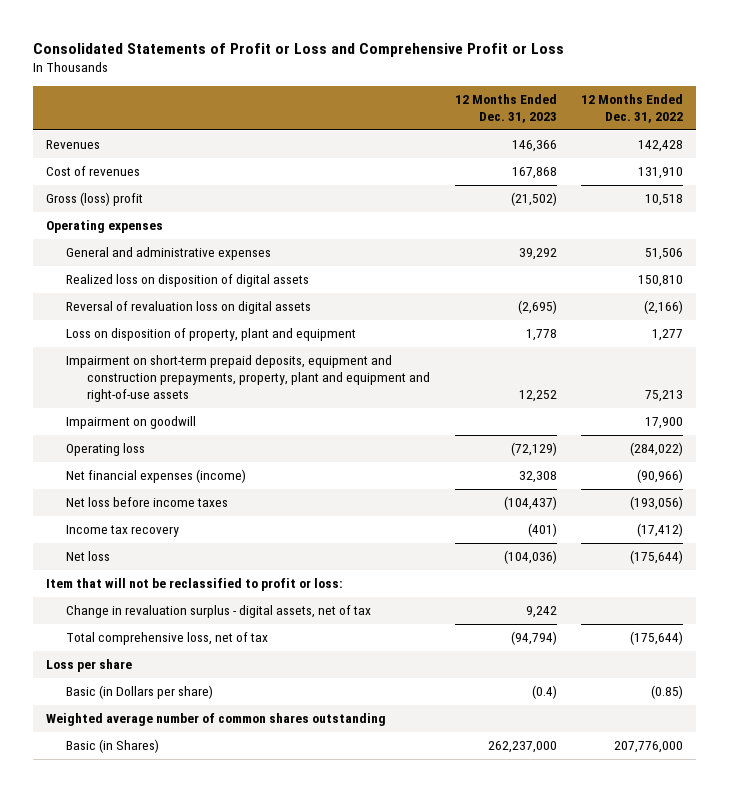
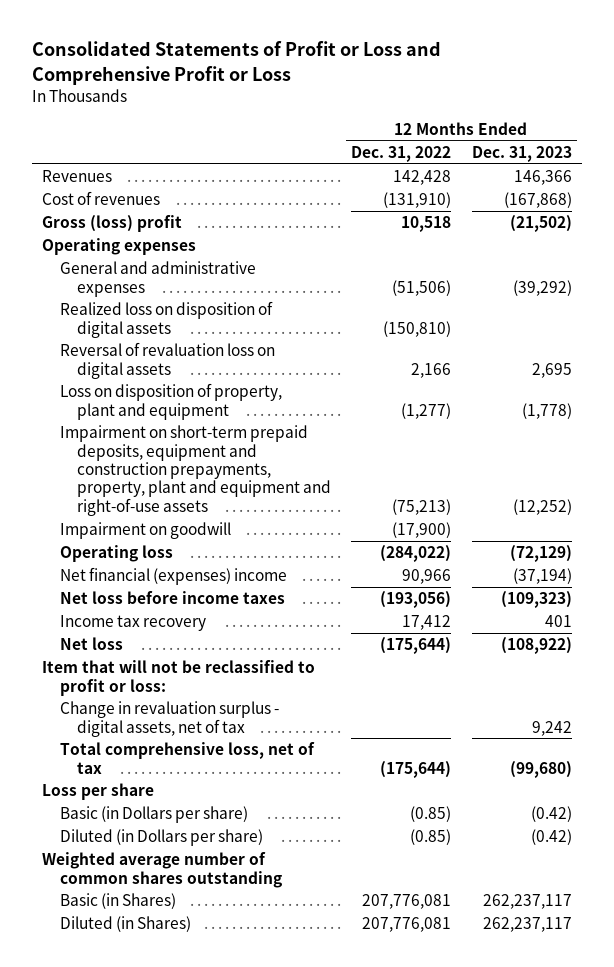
[511,167,557,180] 167,868 -> [503,192,572,209] (167,868)
[638,167,684,180] 131,910 -> [383,192,452,209] (131,910)
[518,248,557,261] 39,292 -> [512,279,572,296] (39,292)
[645,248,684,261] 51,506 -> [392,279,452,296] (51,506)
[638,275,684,288] 150,810 -> [383,320,452,337] (150,810)
[517,300,557,315] (2,695) -> [531,362,572,378] 2,695
[644,300,684,315] (2,166) -> [411,362,452,378] 2,166
[525,329,557,342] 1,778 -> [521,402,572,419] (1,778)
[652,329,684,342] 1,277 -> [401,402,452,419] (1,277)
[518,390,557,403] 12,252 -> [512,498,572,515] (12,252)
[645,390,684,403] 75,213 -> [392,498,452,515] (75,213)
[645,417,684,430] 17,900 -> [392,522,452,539] (17,900)
[66,469,247,484] Net financial expenses (income) -> [59,567,287,586] Net financial (expenses) income
[518,471,557,484] 32,308 -> [512,568,572,585] (37,194)
[637,469,684,484] (90,966) -> [402,569,452,585] 90,966
[503,496,557,511] (104,437) -> [500,591,572,609] (109,323)
[527,523,557,538] (401) -> [544,615,572,628] 401
[637,523,684,538] (17,412) -> [402,615,452,631] 17,412
[503,550,557,565] (104,036) -> [500,637,572,655] (108,922)
[510,631,557,646] (94,794) -> [509,760,572,778] (99,680)
[531,685,557,700] (0.4) -> [530,806,572,823] (0.42)
none -> [59,829,263,847] Diluted (in Dollars per share)
[487,741,557,754] 262,237,000 -> [482,894,572,910] 262,237,117
[614,741,684,754] 207,776,000 -> [362,894,452,910] 207,776,081
none -> [59,916,191,933] Diluted (in Shares)

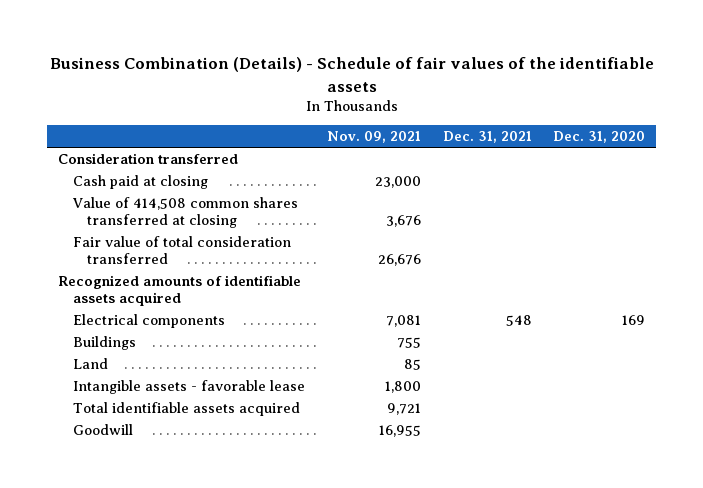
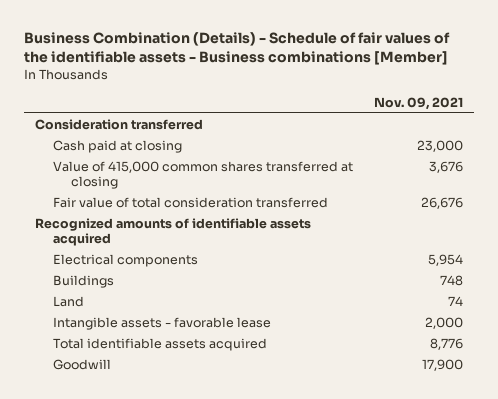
[49,57,654,92] Business Combination (Details) - Schedule of fair values of the identifiable assets -> [24,32,451,66] Business Combination (Details) - Schedule of fair values of the identifiable assets - Business combinations [Member]
[442,131,532,144] Dec. 31, 2021 -> none
[553,131,646,144] Dec. 31, 2020 -> none
[71,196,298,229] Value of 414,508 common shares transferred at closing -> [52,161,353,189] Value of 415,000 common shares transferred at closing
[385,314,421,327] 7,081 -> [428,254,464,267] 5,954
[396,336,421,348] 755 -> [440,275,464,287] 748
[403,358,421,370] 85 -> [448,296,464,307] 74
[384,380,421,393] 1,800 -> [425,317,464,330] 2,000
[386,402,421,415] 9,721 -> [430,338,464,351] 8,776
[378,424,421,437] 16,955 -> [422,359,464,372] 17,900

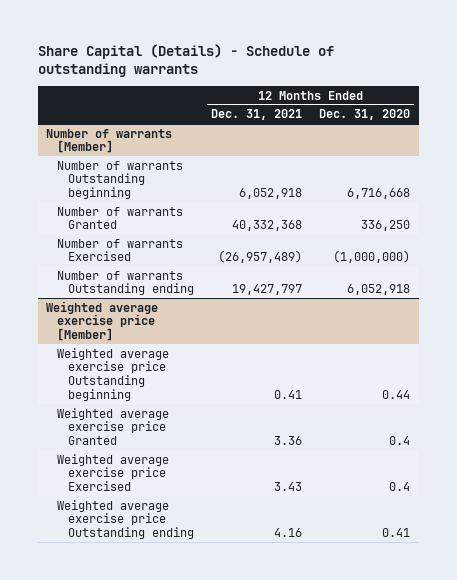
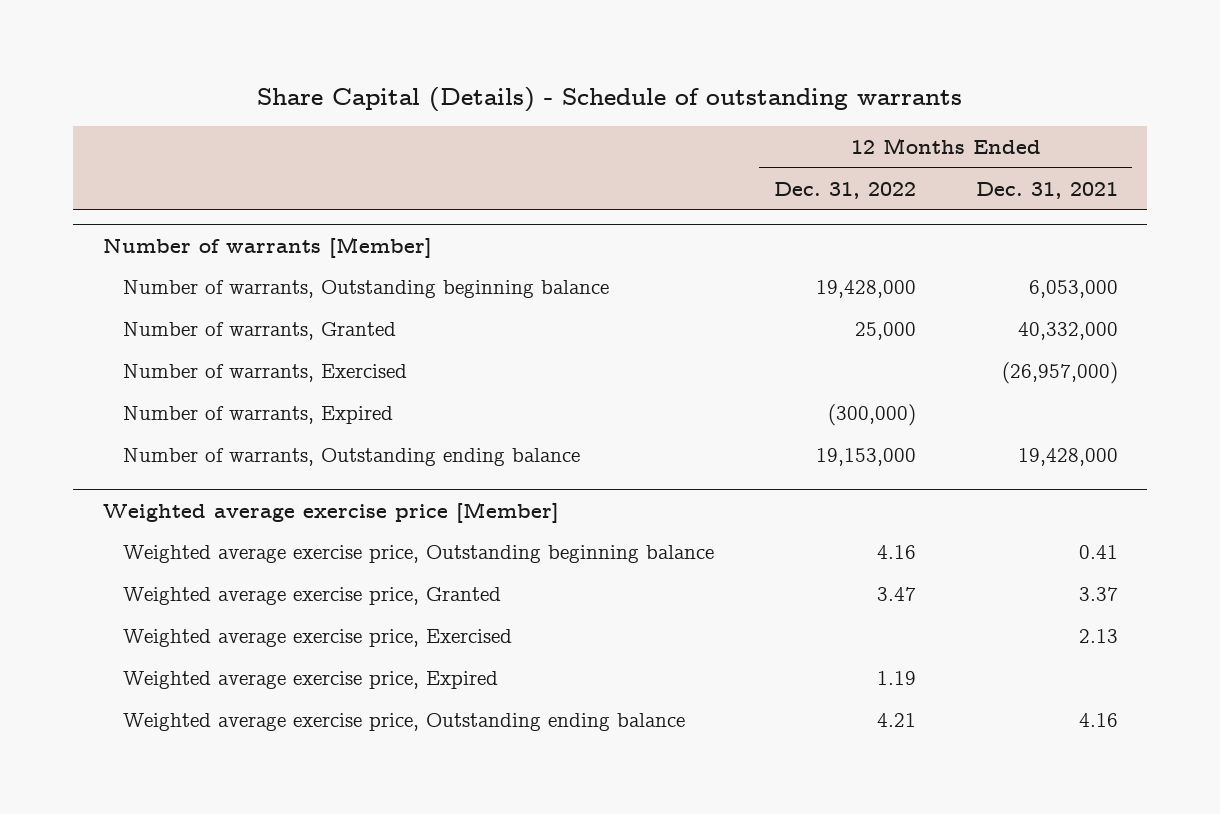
[319,109,411,121] Dec. 31, 2020 -> none
none -> [773,182,916,200] Dec. 31, 2022
[57,160,184,200] Number of warrants Outstanding beginning -> [123,280,610,299] Number of warrants, Outstanding beginning balance
[238,188,302,200] 6,052,918 -> [1028,280,1118,299] 6,053,000
[57,206,184,230] Number of warrants Granted -> [123,322,397,341] Number of warrants, Granted
[231,220,302,232] 40,332,368 -> [1017,322,1118,341] 40,332,000
[57,238,184,262] Number of warrants Exercised -> [123,364,408,383] Number of warrants, Exercised
[217,250,302,264] (26,957,489) -> [1001,362,1118,385] (26,957,000)
none -> [123,406,394,425] Number of warrants, Expired
[57,270,194,296] Number of warrants Outstanding ending -> [123,448,581,467] Number of warrants, Outstanding ending balance
[231,284,302,296] 19,427,797 -> [1017,448,1118,467] 19,428,000
[57,347,170,401] Weighted average exercise price Outstanding beginning -> [123,545,715,564] Weighted average exercise price, Outstanding beginning balance
[57,407,170,446] Weighted average exercise price Granted -> [123,587,502,606] Weighted average exercise price, Granted
[273,436,302,446] 3.36 -> [1078,587,1118,602] 3.37
[57,453,170,492] Weighted average exercise price Exercised -> [123,629,513,648] Weighted average exercise price, Exercised
[273,482,302,492] 3.43 -> [1078,629,1118,644] 2.13
none -> [123,671,499,690] Weighted average exercise price, Expired
[57,499,194,540] Weighted average exercise price Outstanding ending -> [123,713,686,732] Weighted average exercise price, Outstanding ending balance

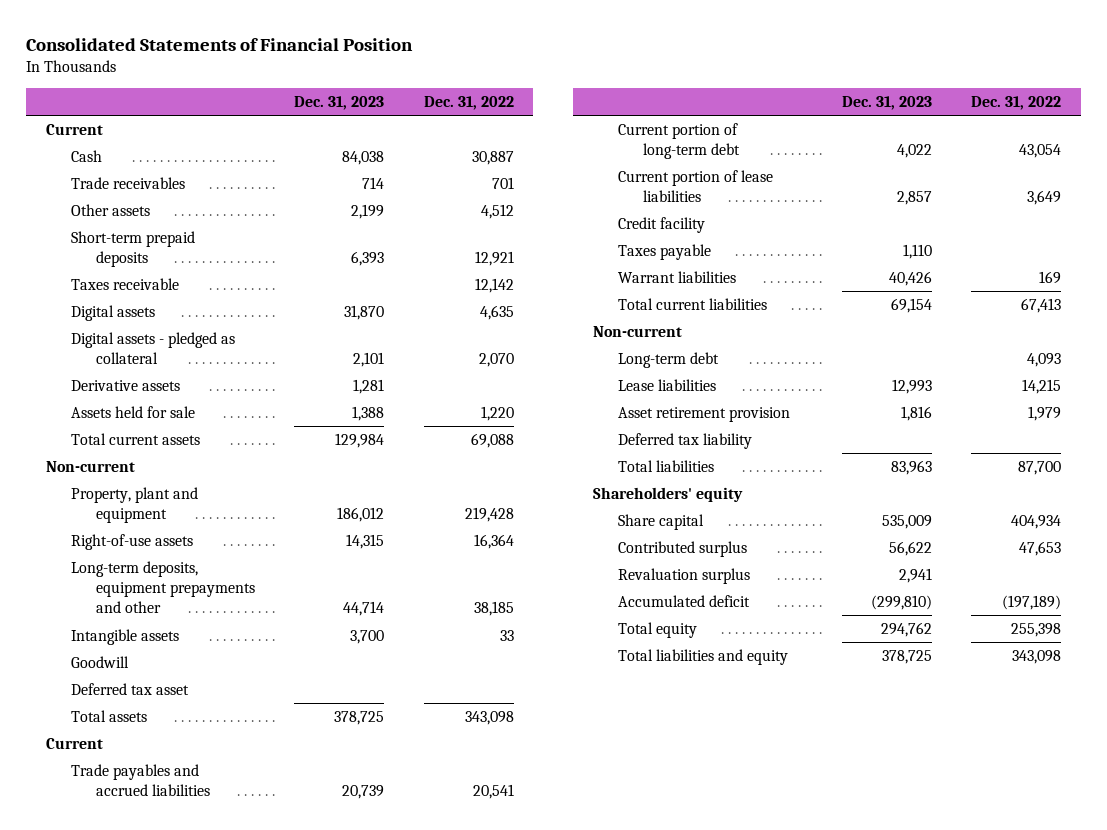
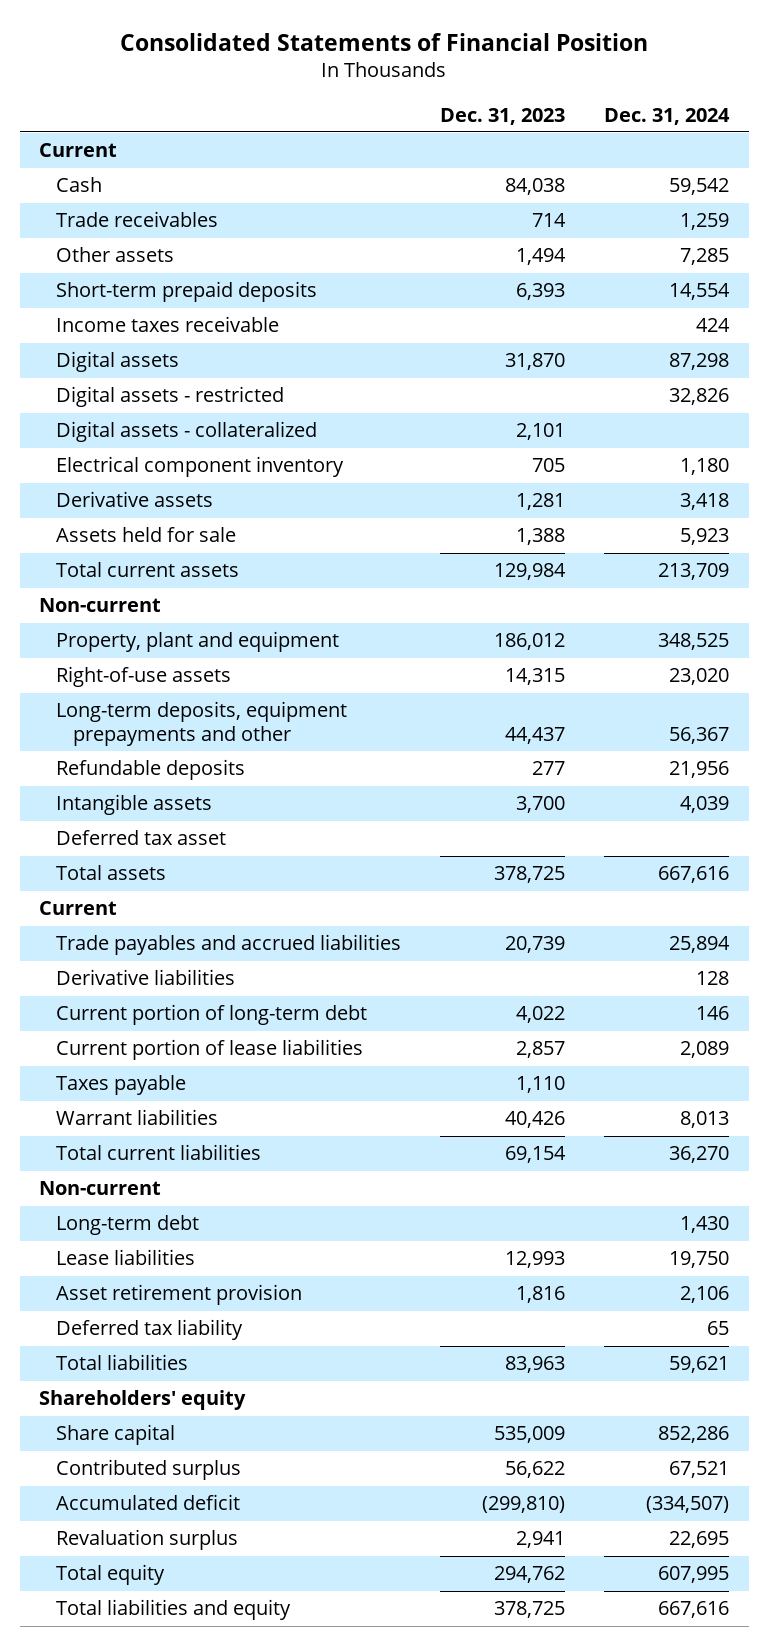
[423,96,514,111] Dec. 31, 2022 -> none
none -> [604,107,731,125] Dec. 31, 2024
[351,203,385,219] 2,199 -> [516,248,567,266] 1,494
[70,277,179,290] Taxes receivable -> [56,316,280,333] Income taxes receivable
none -> [56,386,285,408] Digital assets - restricted
[70,331,235,365] Digital assets - pledged as collateral -> [56,421,318,443] Digital assets - collateralized
none -> [56,456,345,478] Electrical component inventory
[343,601,385,617] 44,714 -> [505,726,566,744] 44,437
none -> [56,759,246,781] Refundable deposits
[70,655,129,668] Goodwill -> none
none -> [56,969,236,986] Derivative liabilities
[618,216,706,233] Credit facility -> none
[618,567,751,584] Revaluation surplus -> [56,1529,239,1551] Revaluation surplus

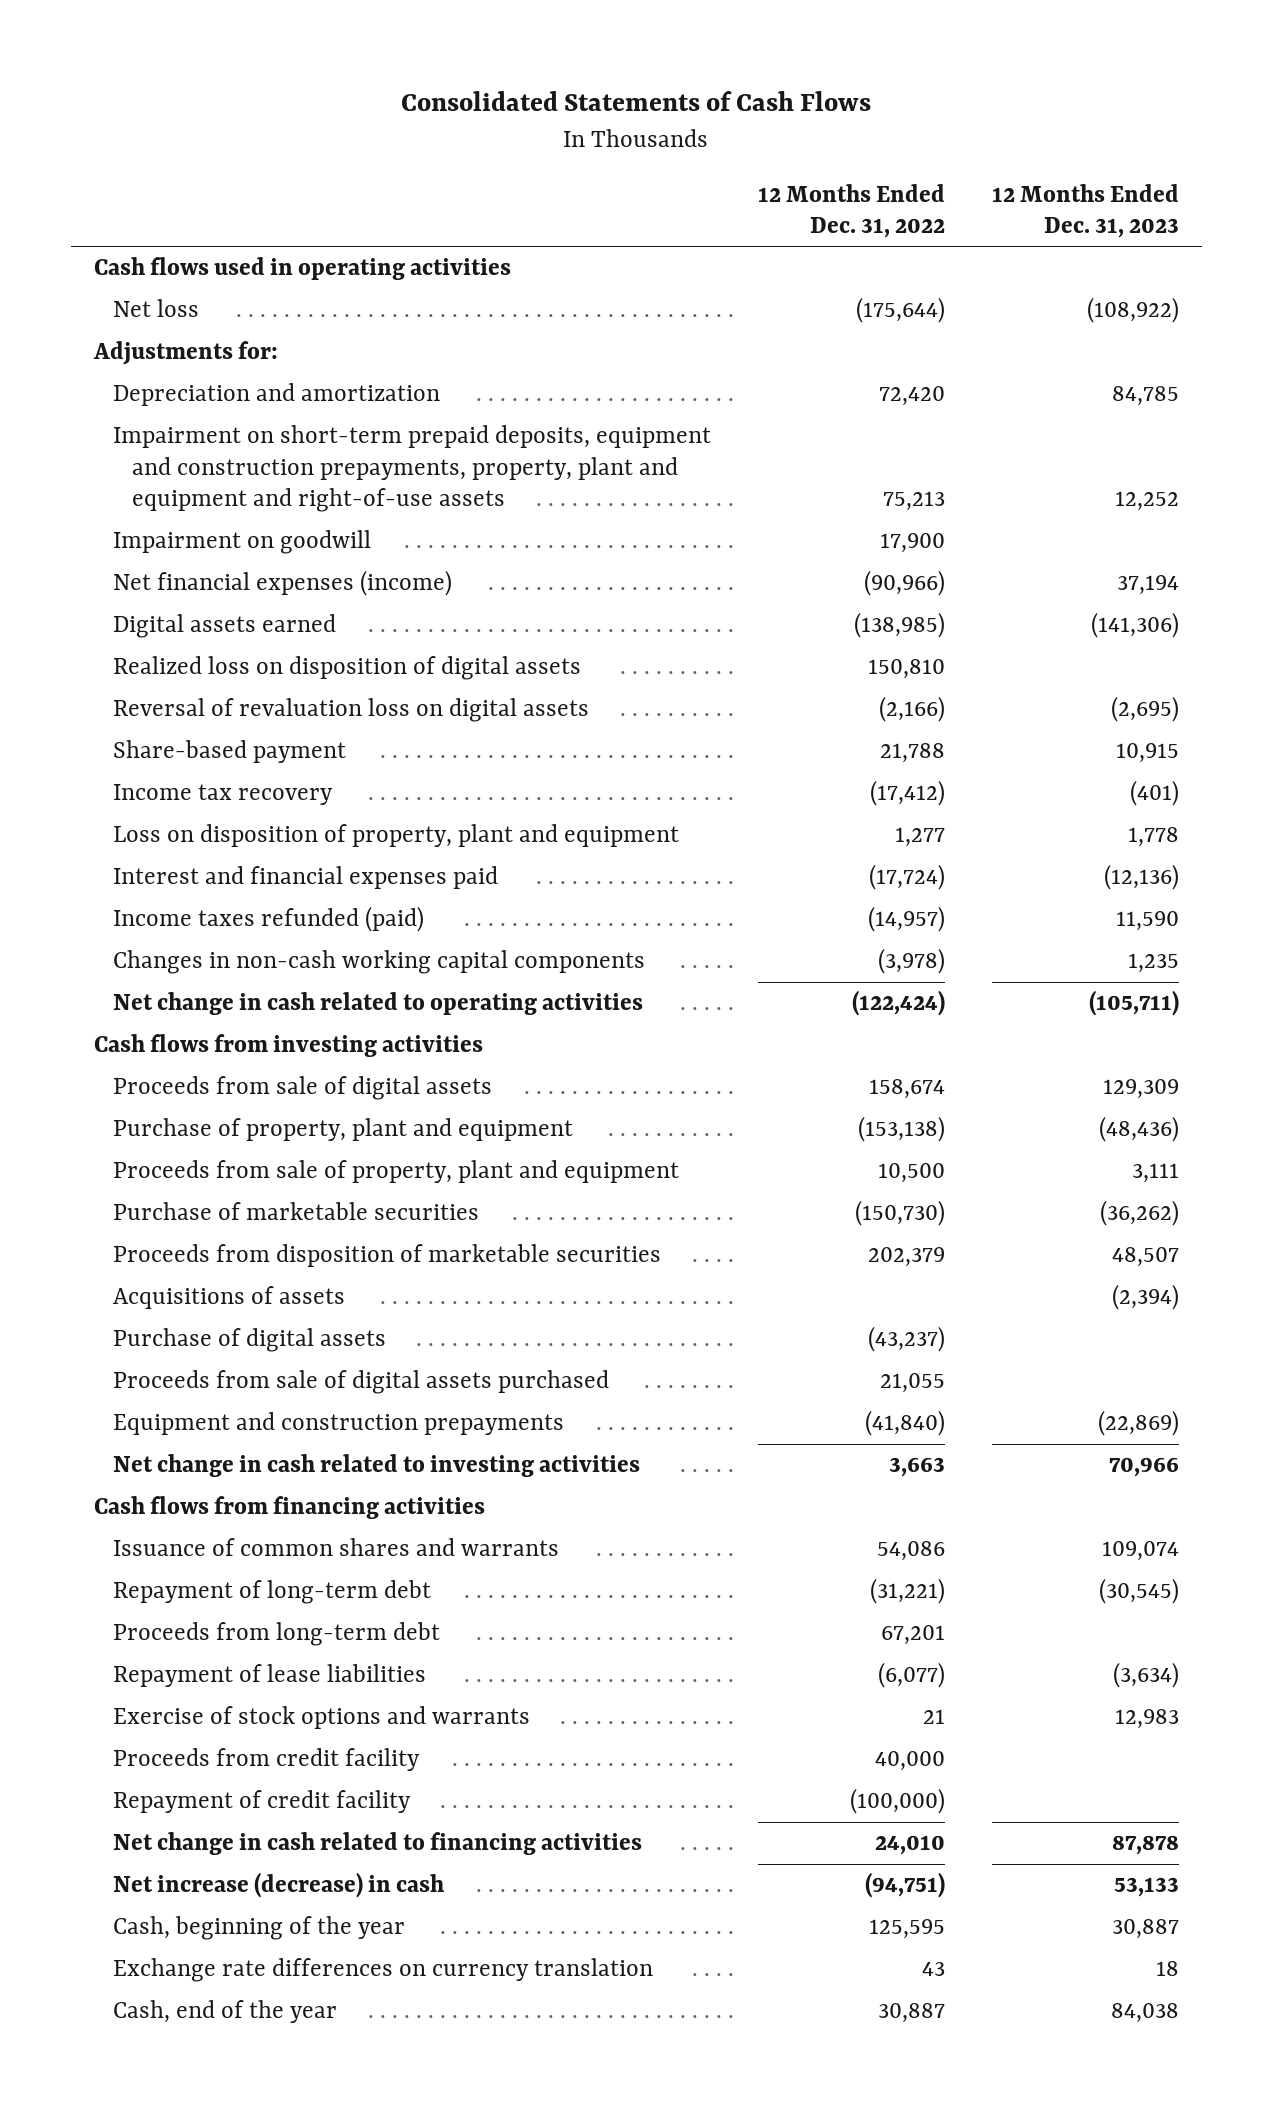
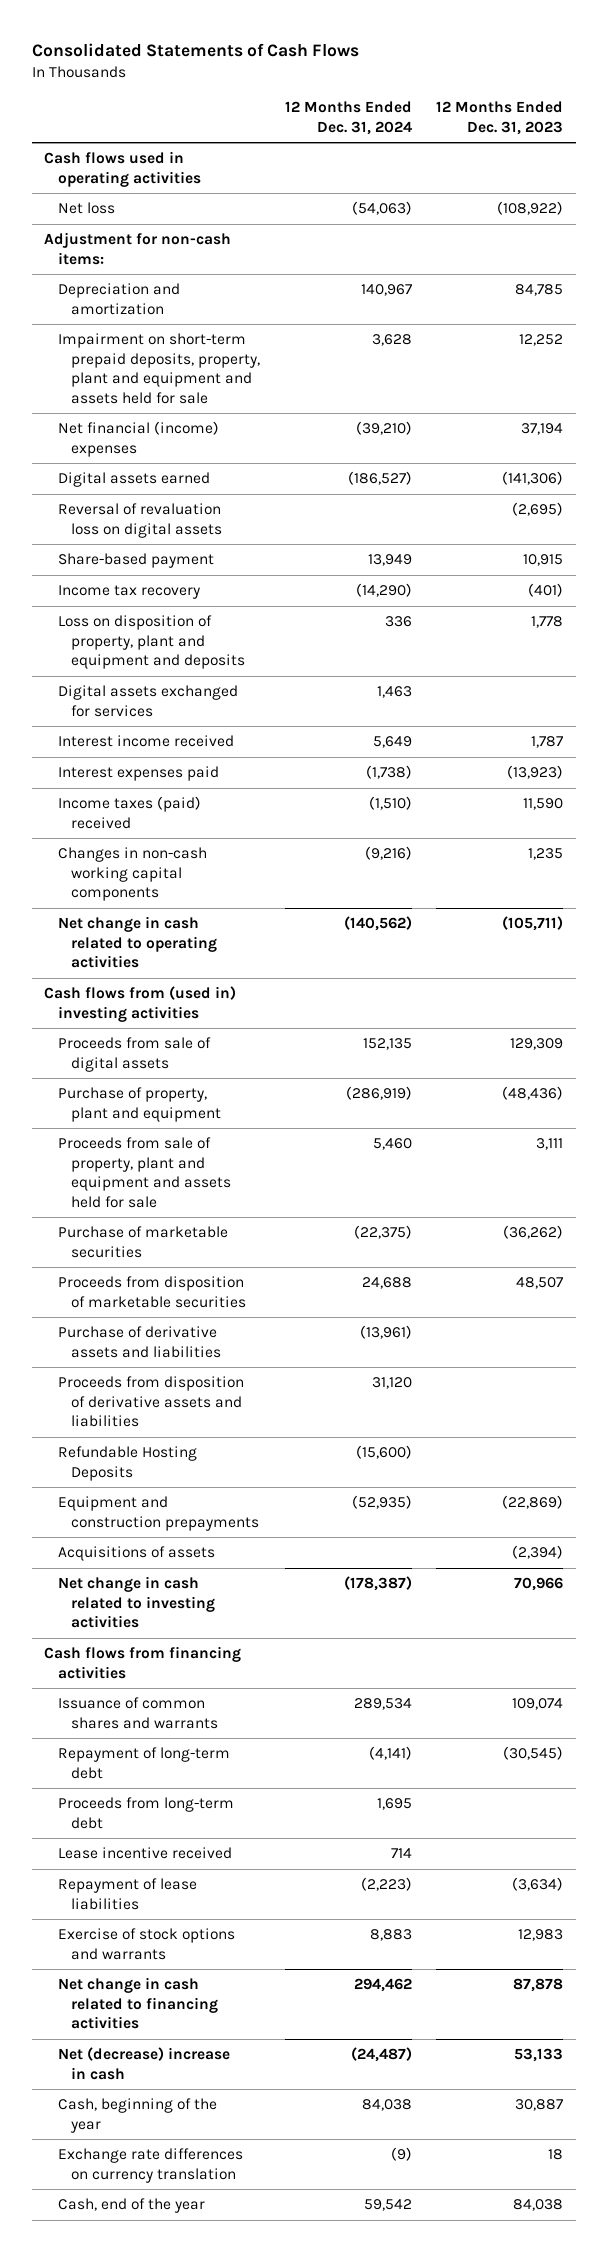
[757,183,945,239] 12 Months Ended Dec. 31, 2022 -> none
none -> [284,101,412,135] 12 Months Ended Dec. 31, 2024
[93,341,279,366] Adjustments for: -> [44,232,232,265] Adjustment for non-cash items:
[112,530,371,555] Impairment on goodwill -> none
[112,425,711,513] Impairment on short-term prepaid deposits, equipment and construction prepayments, property, plant and equipment and right-of-use assets -> [57,333,260,404] Impairment on short-term prepaid deposits, property, plant and equipment and assets held for sale
[112,570,452,597] Net financial expenses (income) -> [57,421,219,457] Net financial (income) expenses
[112,656,581,681] Realized loss on disposition of digital assets -> none
[112,824,679,848] Loss on disposition of property, plant and equipment -> [57,615,245,670] Loss on disposition of property, plant and equipment and deposits
none -> [57,685,238,717] Digital assets exchanged for services
none -> [57,735,234,748] Interest income received
[112,866,498,890] Interest and financial expenses paid -> [57,766,219,782] Interest expenses paid
[1103,864,1179,891] (12,136) -> [507,765,564,780] (13,923)
[112,906,424,933] Income taxes refunded (paid) -> [57,796,201,829] Income taxes (paid) received
[94,1034,484,1058] Cash flows from investing activities -> [44,986,237,1022] Cash flows from (used in) investing activities
[112,1160,679,1184] Proceeds from sale of property, plant and equipment -> [57,1137,231,1208] Proceeds from sale of property, plant and equipment and assets held for sale
[112,1328,386,1353] Purchase of digital assets -> none
[112,1370,609,1395] Proceeds from sale of digital assets purchased -> none
none -> [57,1326,221,1358] Purchase of derivative assets and liabilities
none -> [57,1376,244,1428] Proceeds from disposition of derivative assets and liabilities
none -> [57,1446,197,1481] Refundable Hosting Deposits
[112,1286,345,1310] Acquisitions of assets -> [57,1546,215,1562] Acquisitions of assets
none -> [57,1847,232,1860] Lease incentive received
[112,1748,420,1772] Proceeds from credit facility -> none
[112,1790,411,1814] Repayment of credit facility -> none
[112,1872,444,1899] Net increase (decrease) in cash -> [57,2047,230,2080] Net (decrease) increase in cash

